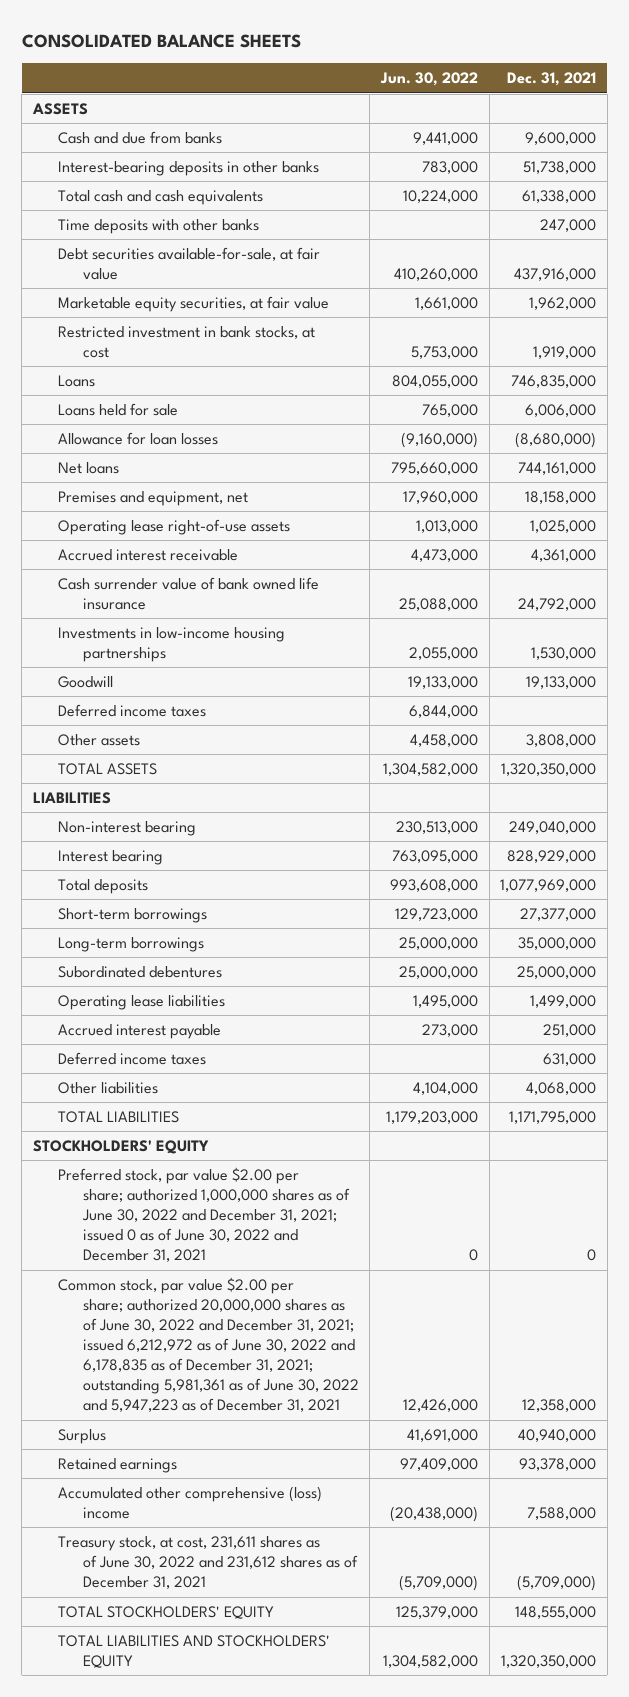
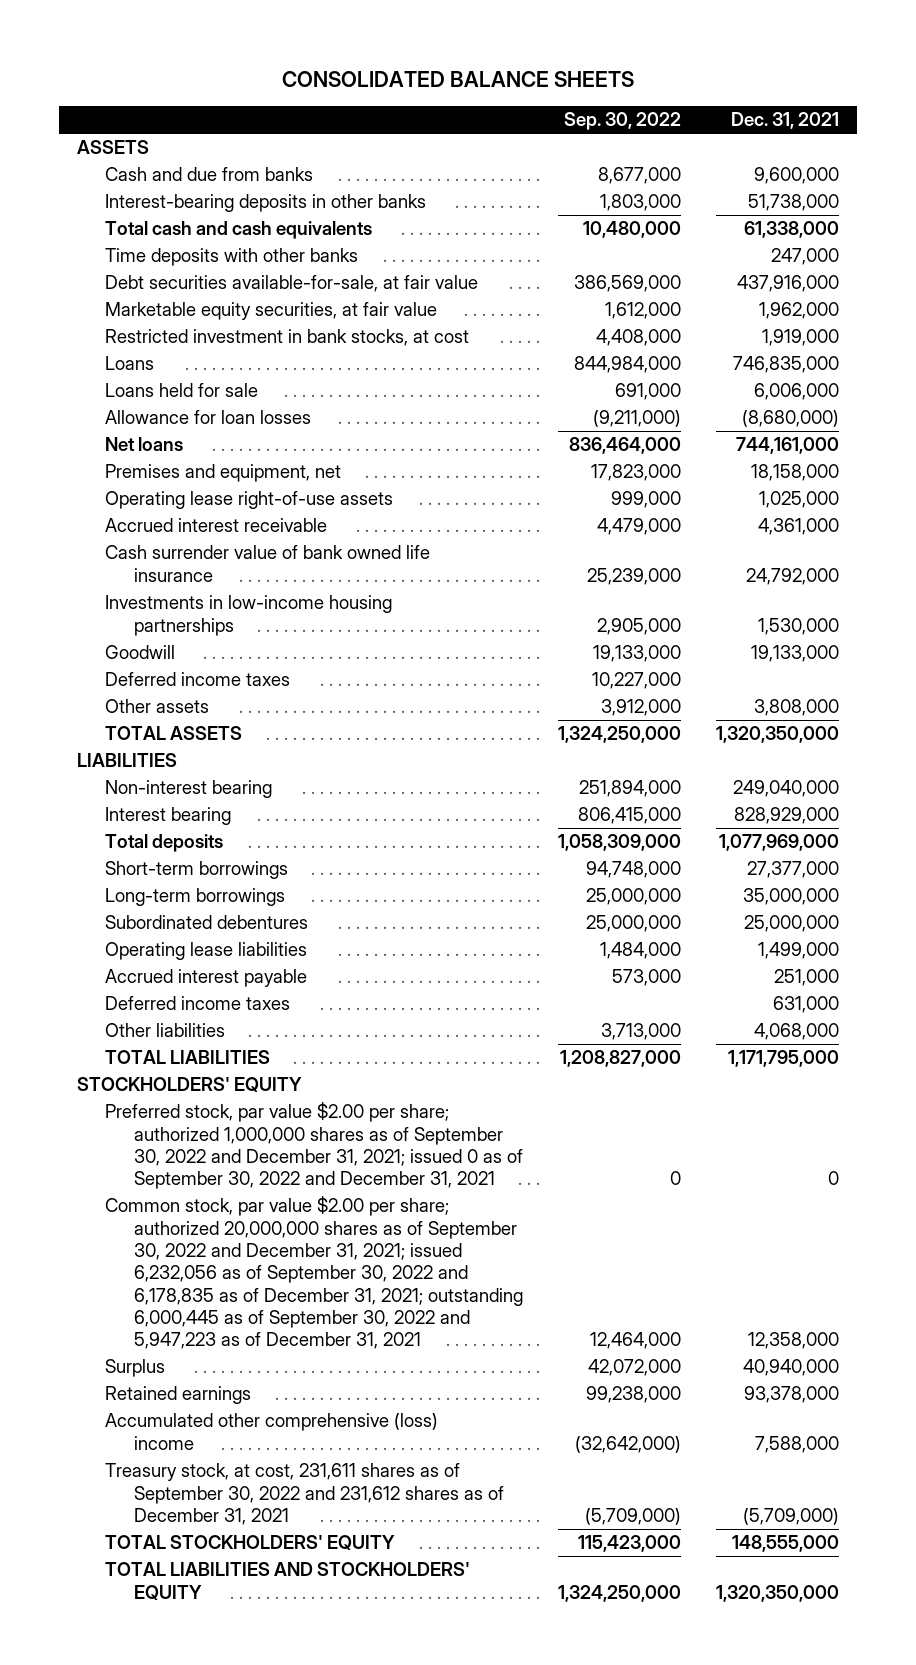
[379,72,478,87] Jun. 30, 2022 -> none
none -> [563,112,681,131] Sep. 30, 2022
[57,1167,350,1263] Preferred stock, par value $2.00 per share; authorized 1,000,000 shares as of June 30, 2022 and December 31, 2021; issued 0 as of June 30, 2022 and December 31, 2021 -> [105,1102,523,1190] Preferred stock, par value $2.00 per share; authorized 1,000,000 shares as of September 30, 2022 and December 31, 2021; issued 0 as of September 30, 2022 and December 31, 2021
[57,1277,359,1413] Common stock, par value $2.00 per share; authorized 20,000,000 shares as of June 30, 2022 and December 31, 2021; issued 6,212,972 as of June 30, 2022 and 6,178,835 as of December 31, 2021; outstanding 5,981,361 as of June 30, 2022 and 5,947,223 as of December 31, 2021 -> [105,1196,523,1350] Common stock, par value $2.00 per share; authorized 20,000,000 shares as of September 30, 2022 and December 31, 2021; issued 6,232,056 as of September 30, 2022 and 6,178,835 as of December 31, 2021; outstanding 6,000,445 as of September 30, 2022 and 5,947,223 as of December 31, 2021
[57,1536,358,1590] Treasury stock, at cost, 231,611 shares as of June 30, 2022 and 231,612 shares as of December 31, 2021 -> [105,1463,504,1526] Treasury stock, at cost, 231,611 shares as of September 30, 2022 and 231,612 shares as of December 31, 2021

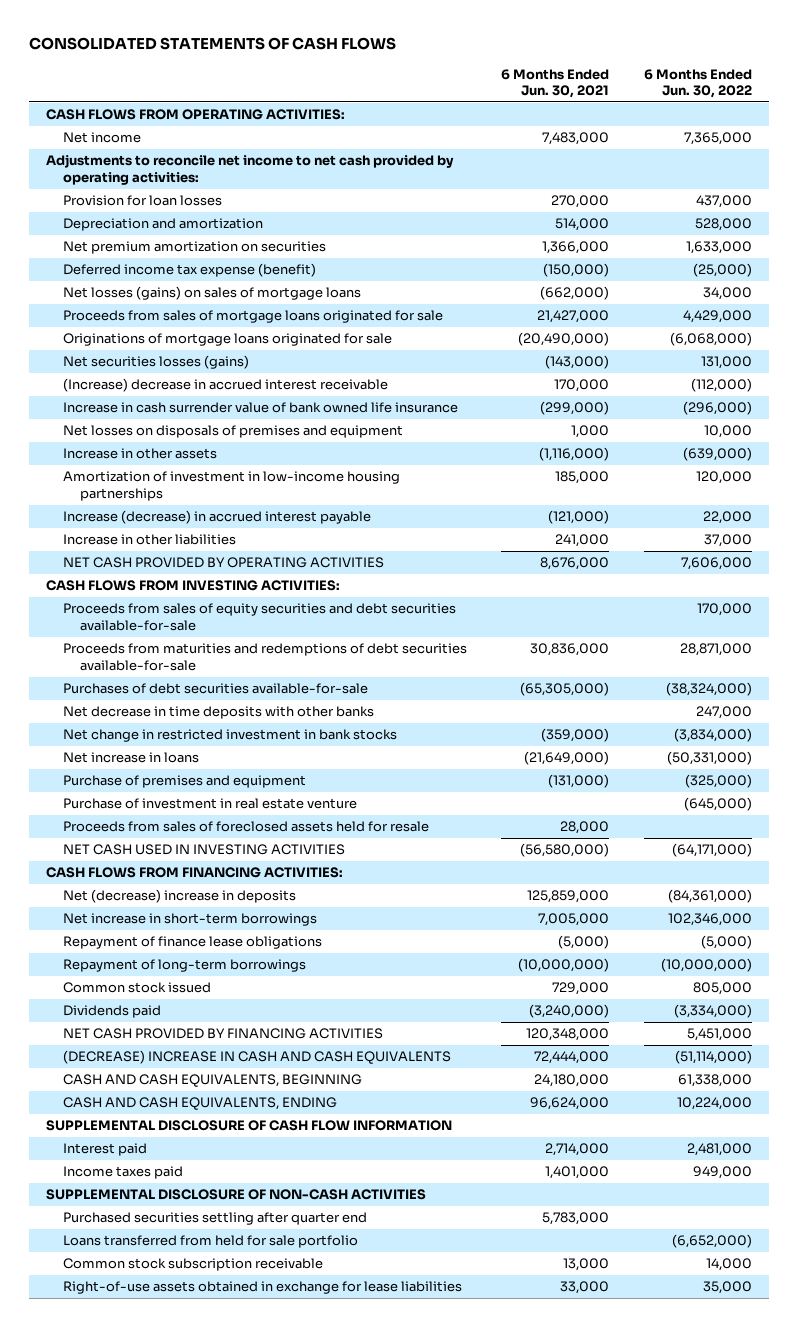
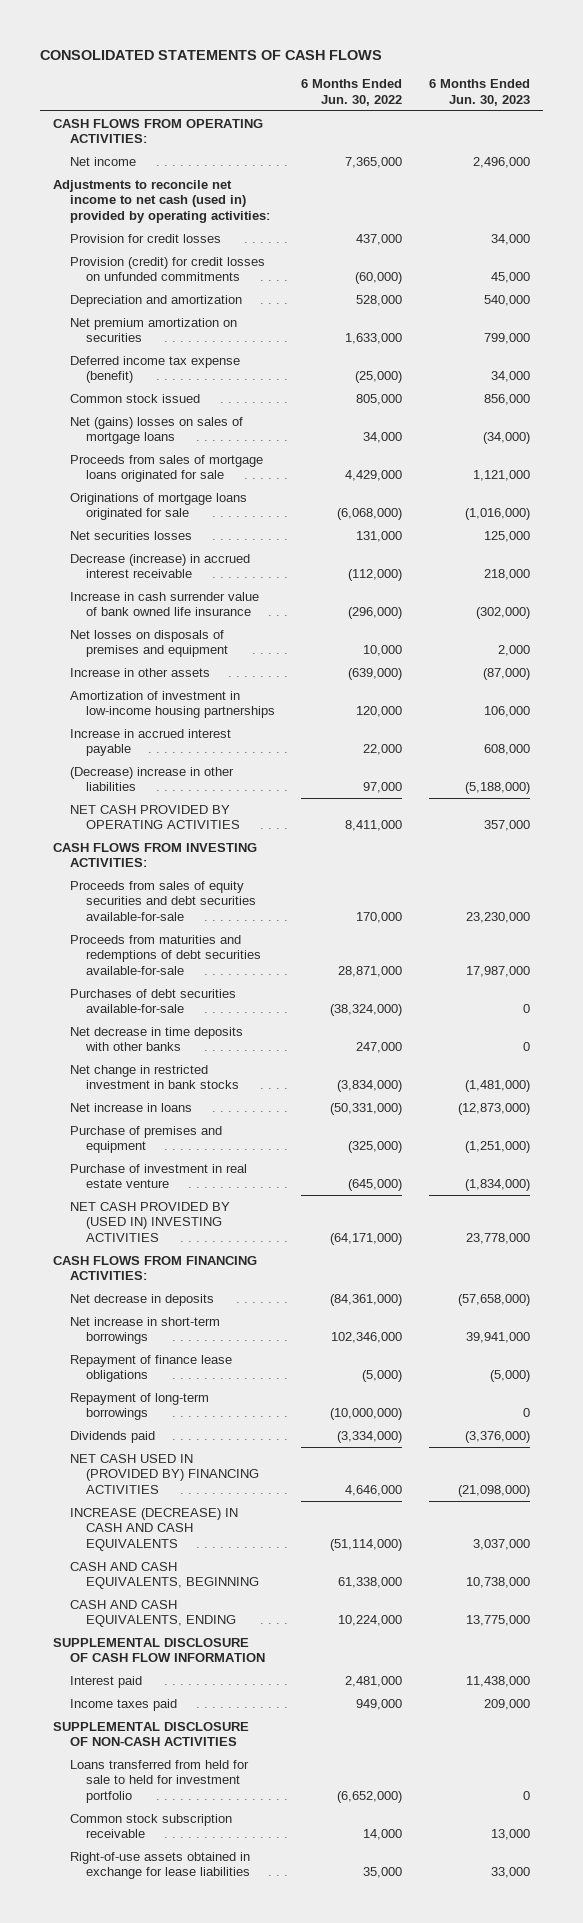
[501,68,610,98] 6 Months Ended Jun. 30, 2021 -> none
none -> [428,79,530,106] 6 Months Ended Jun. 30, 2023
[45,154,454,185] Adjustments to reconcile net income to net cash provided by operating activities: -> [53,179,270,223] Adjustments to reconcile net income to net cash (used in) provided by operating activities:
[62,195,222,207] Provision for loan losses -> [69,233,221,243] Provision for credit losses
none -> [69,256,265,282] Provision (credit) for credit losses on unfunded commitments
[62,982,211,994] Common stock issued -> [69,393,200,403] Common stock issued
[62,286,361,301] Net losses (gains) on sales of mortgage loans -> [69,416,243,445] Net (gains) losses on sales of mortgage loans
[62,355,249,370] Net securities losses (gains) -> [69,530,192,540] Net securities losses
[62,378,388,393] (Increase) decrease in accrued interest receivable -> [69,553,250,579] Decrease (increase) in accrued interest receivable
[62,510,371,525] Increase (decrease) in accrued interest payable -> [69,728,231,757] Increase in accrued interest payable
[62,534,236,546] Increase in other liabilities -> [69,766,234,792] (Decrease) increase in other liabilities
[703,534,752,548] 37,000 -> [363,782,403,794] 97,000
[680,557,752,571] 7,606,000 -> [345,820,403,832] 8,411,000
[62,821,429,833] Proceeds from sales of foreclosed assets held for resale -> none
[62,844,345,856] NET CASH USED IN INVESTING ACTIVITIES -> [69,1201,230,1242] NET CASH PROVIDED BY (USED IN) INVESTING ACTIVITIES
[62,889,296,904] Net (decrease) increase in deposits -> [69,1293,214,1306] Net decrease in deposits
[62,1028,383,1040] NET CASH PROVIDED BY FINANCING ACTIVITIES -> [69,1453,259,1494] NET CASH USED IN (PROVIDED BY) FINANCING ACTIVITIES
[686,1028,752,1042] 5,451,000 -> [345,1484,403,1496] 4,646,000
[62,1050,451,1065] (DECREASE) INCREASE IN CASH AND CASH EQUIVALENTS -> [69,1507,238,1551] INCREASE (DECREASE) IN CASH AND CASH EQUIVALENTS
[62,1212,367,1226] Purchased securities settling after quarter end -> none
[62,1235,358,1249] Loans transferred from held for sale portfolio -> [69,1759,249,1803] Loans transferred from held for sale to held for investment portfolio

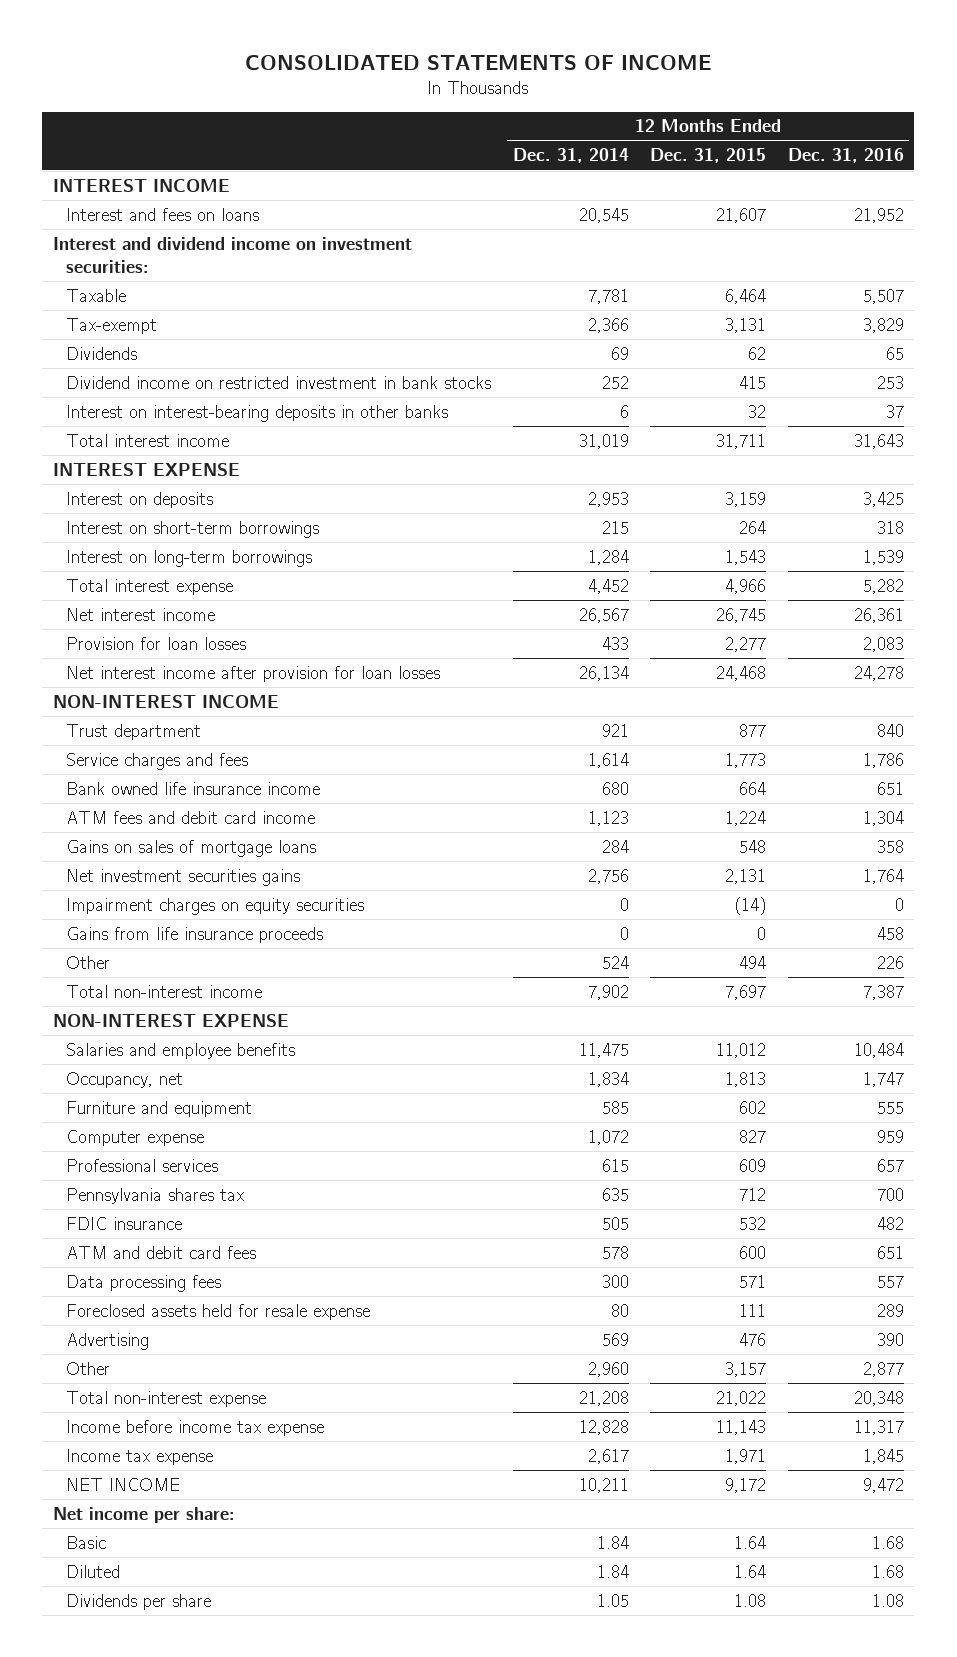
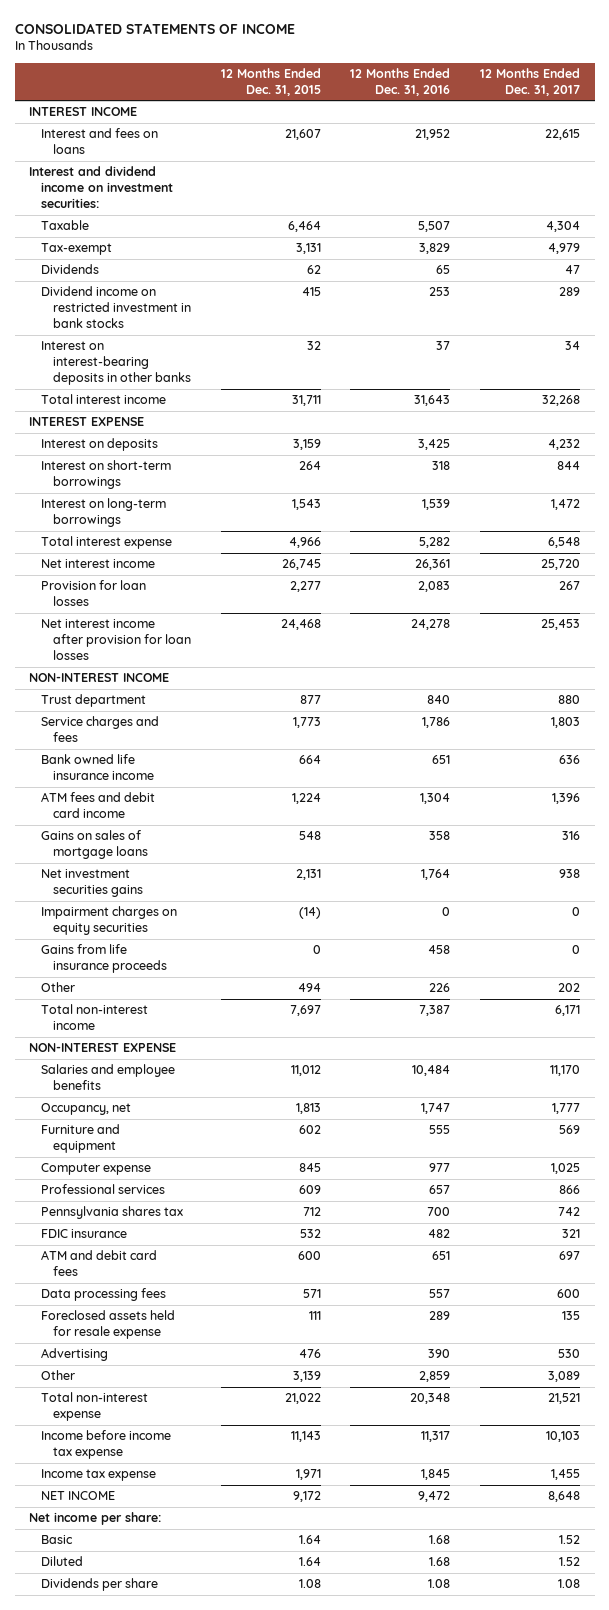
[512,148,629,164] Dec. 31, 2014 -> none
none -> [479,67,580,96] 12 Months Ended Dec. 31, 2017
[739,1129,767,1143] 827 -> [298,1163,321,1173] 845
[876,1129,904,1143] 959 -> [429,1163,451,1173] 977
[725,1361,767,1377] 3,157 -> [292,1371,321,1383] 3,139
[862,1361,904,1377] 2,877 -> [419,1371,451,1383] 2,859

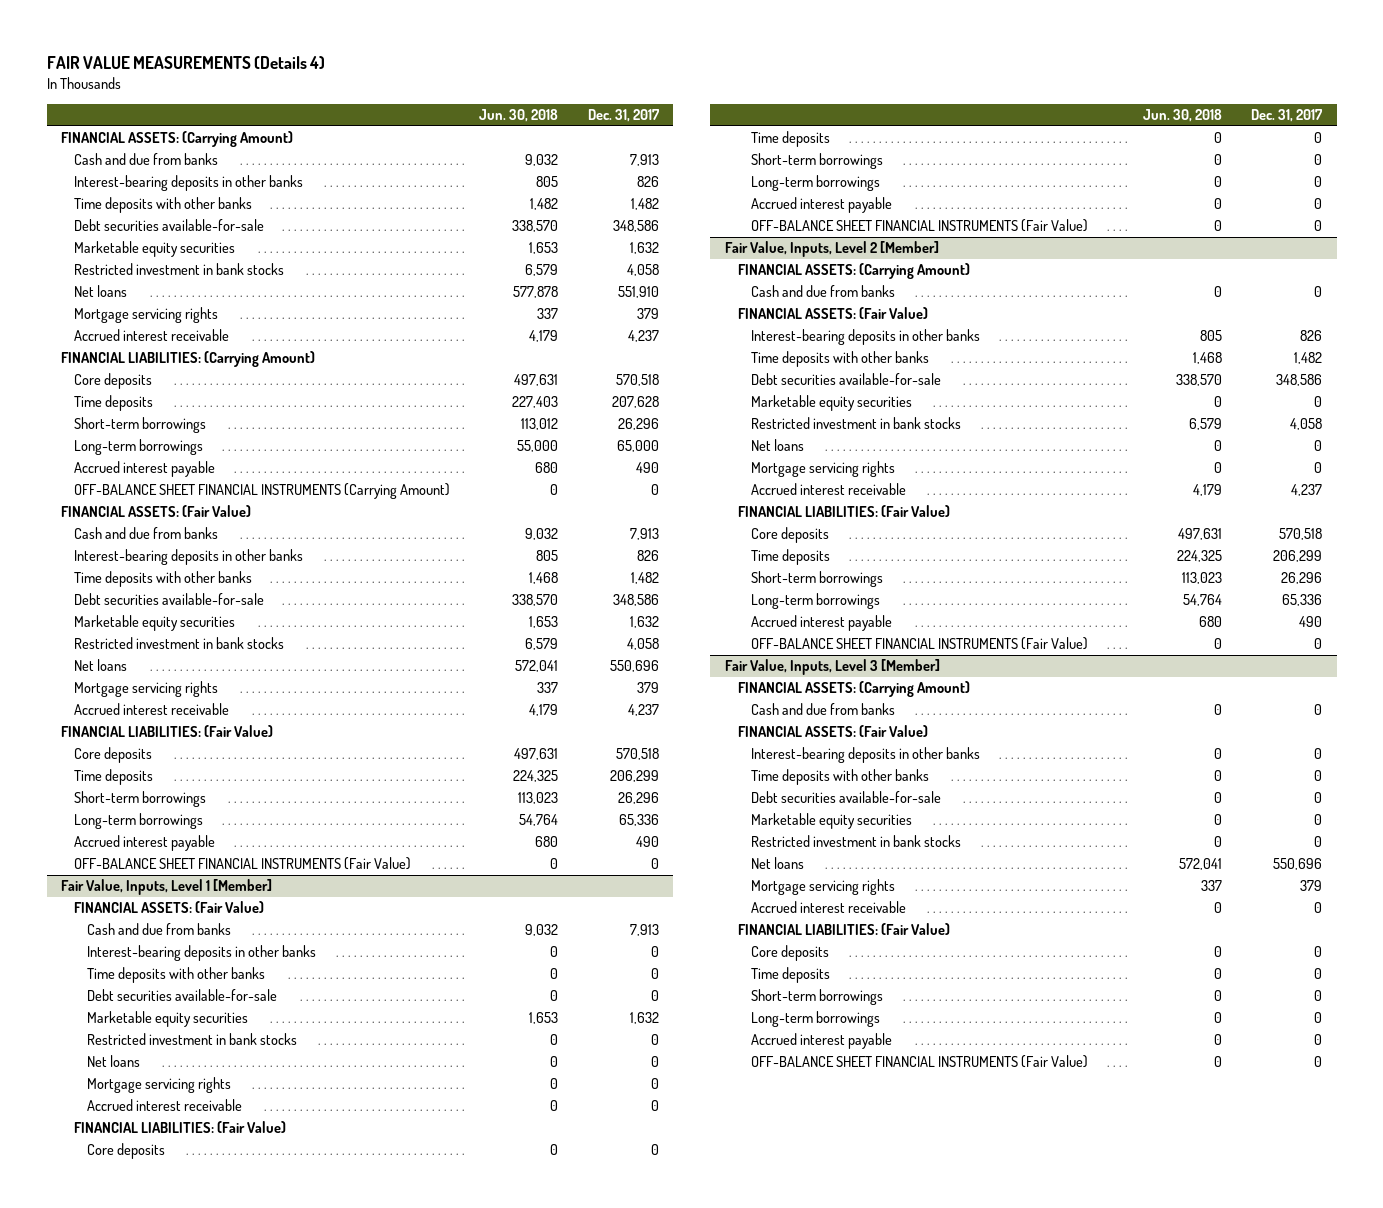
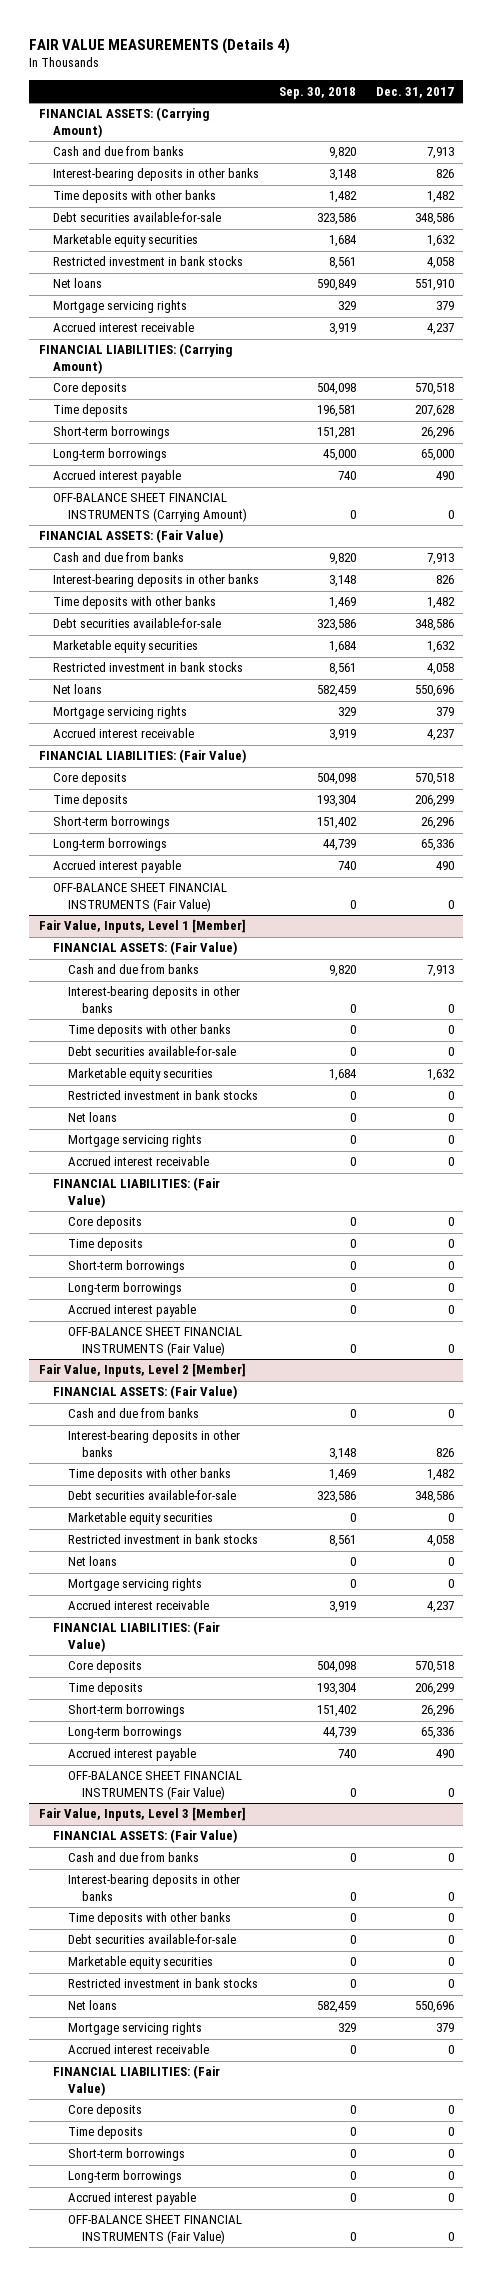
[479,109,559,123] Jun. 30, 2018 -> none
none -> [279,86,357,99] Sep. 30, 2018
[737,263,970,280] FINANCIAL ASSETS: (Carrying Amount) -> none
[750,285,895,298] Cash and due from banks -> [67,1408,199,1419] Cash and due from banks
[737,681,970,698] FINANCIAL ASSETS: (Carrying Amount) -> none
[750,703,895,716] Cash and due from banks -> [67,1852,199,1863] Cash and due from banks

